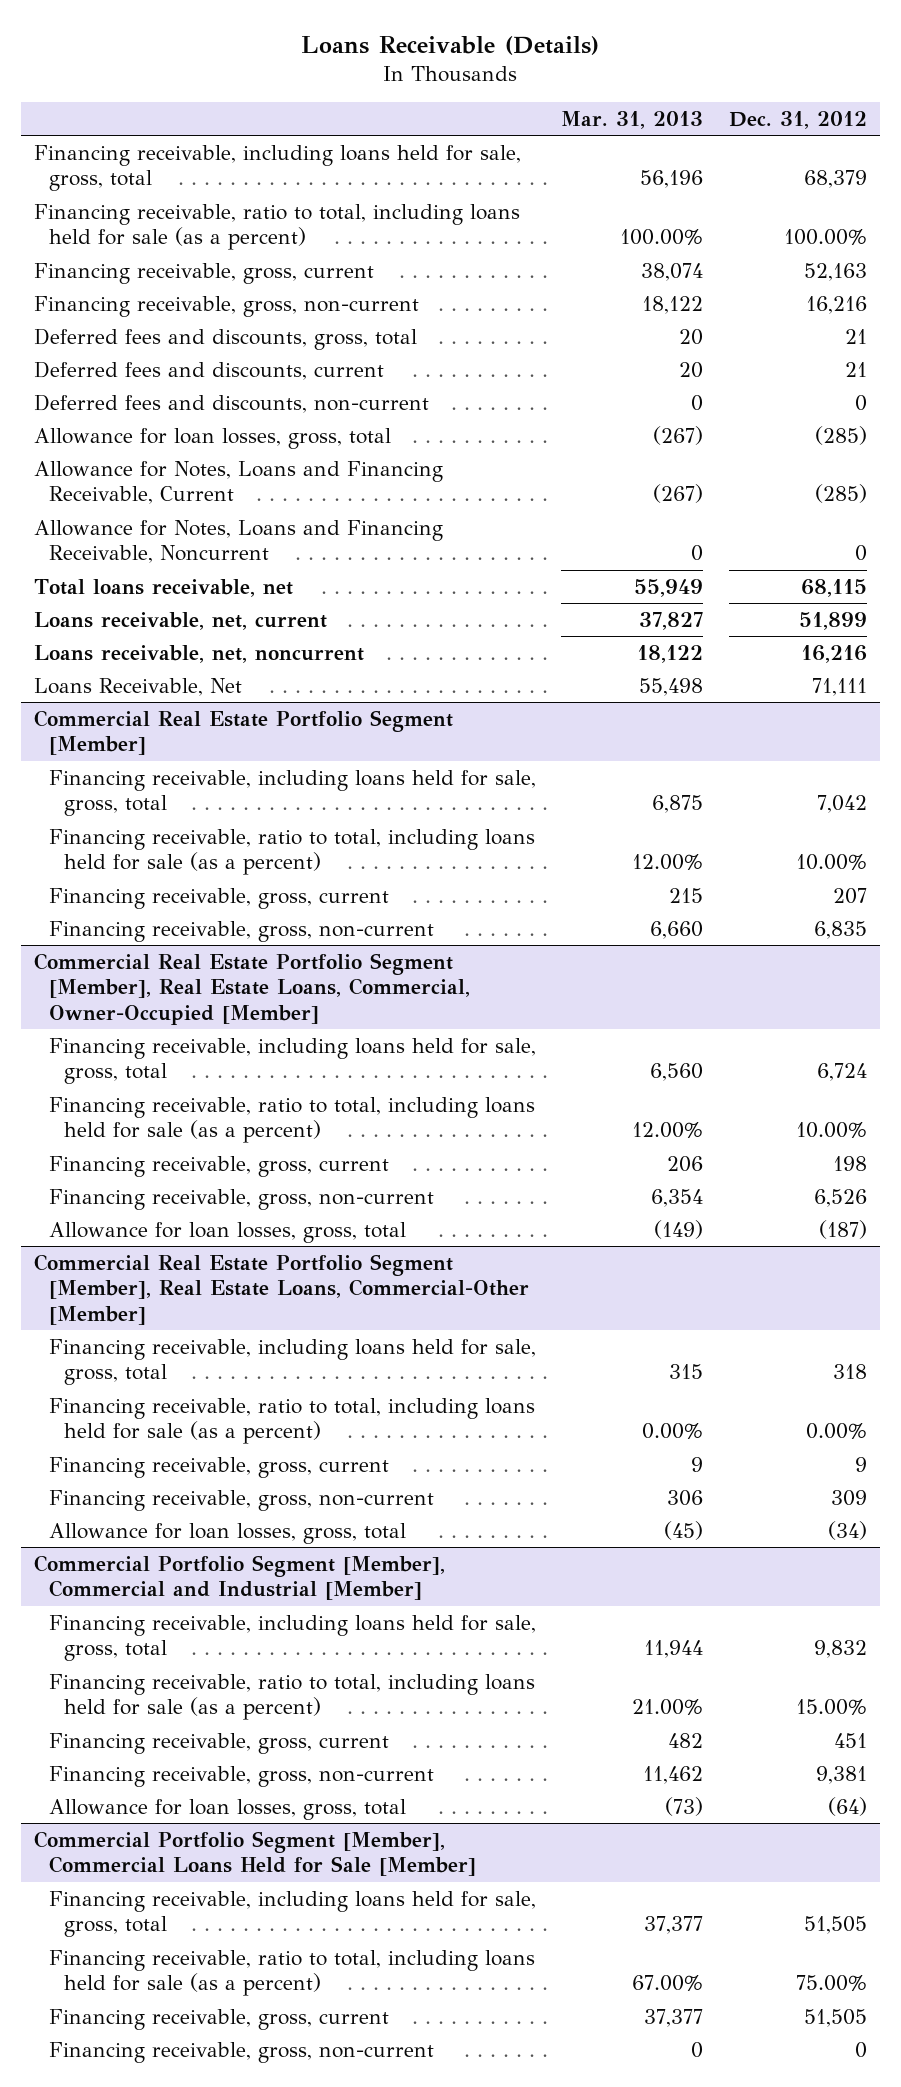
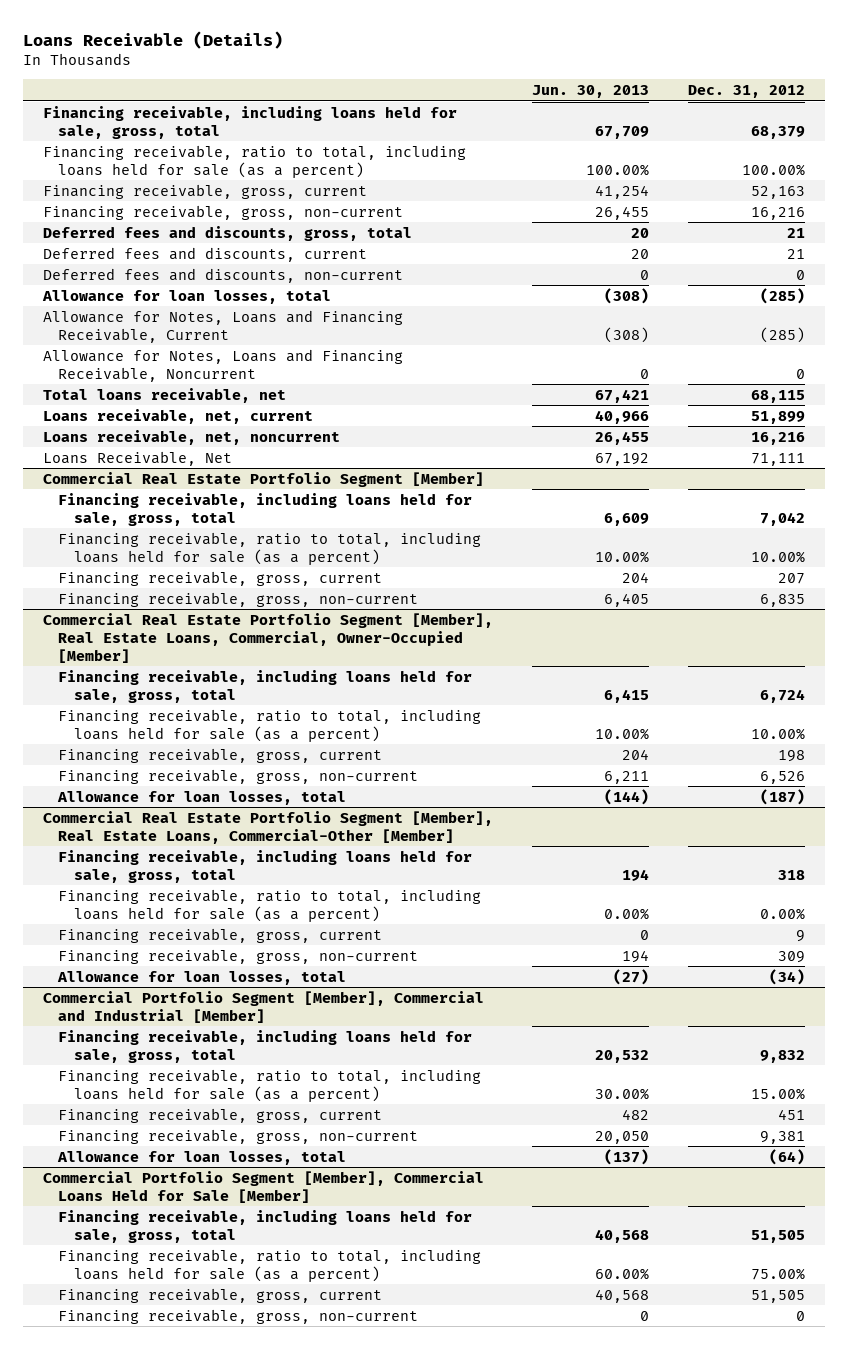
[561,110,704,129] Mar. 31, 2013 -> none
none -> [532,84,650,98] Jun. 30, 2013
[33,427,391,449] Allowance for loan losses, gross, total -> [41,289,331,304] Allowance for loan losses, total
[48,1221,406,1243] Allowance for loan losses, gross, total -> [57,790,347,805] Allowance for loan losses, total
[48,1522,406,1544] Allowance for loan losses, gross, total -> [57,970,347,985] Allowance for loan losses, total
[48,1798,406,1820] Allowance for loan losses, gross, total -> [57,1150,347,1165] Allowance for loan losses, total

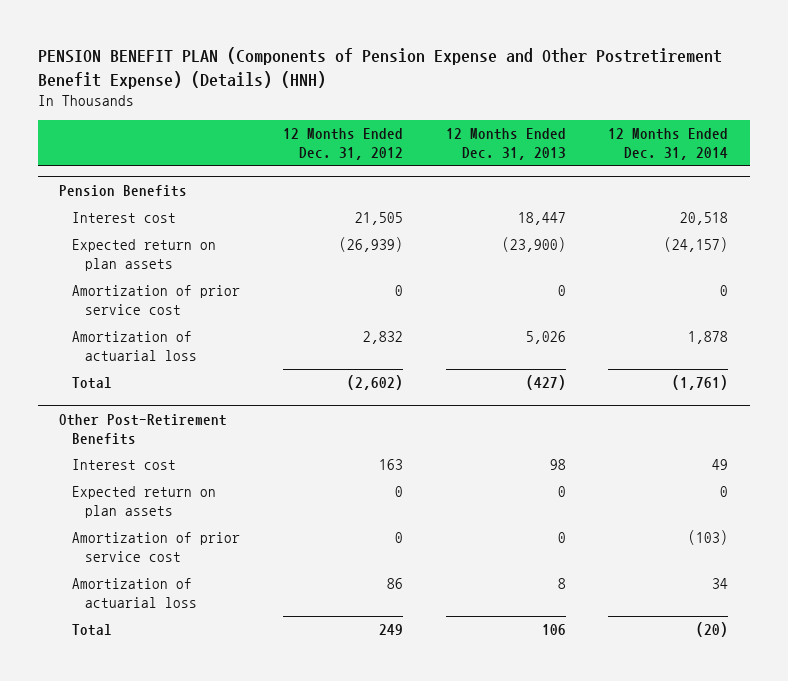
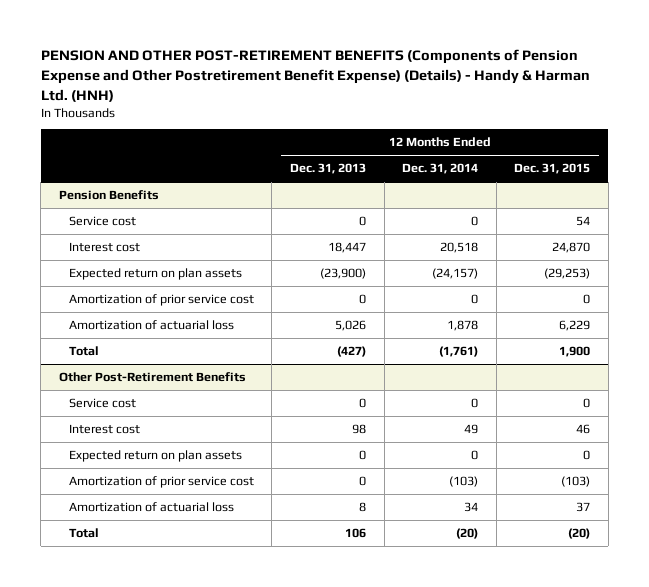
[37,47,722,89] PENSION BENEFIT PLAN (Components of Pension Expense and Other Postretirement Benefit Expense) (Details) (HNH) -> [40,49,590,102] PENSION AND OTHER POST-RETIREMENT BENEFITS (Components of Pension Expense and Other Postretirement Benefit Expense) (Details) - Handy & Harman Ltd. (HNH)
[282,128,403,161] 12 Months Ended Dec. 31, 2012 -> none
none -> [514,163,591,175] Dec. 31, 2015
none -> [68,216,136,227] Service cost
none -> [68,398,136,409] Service cost

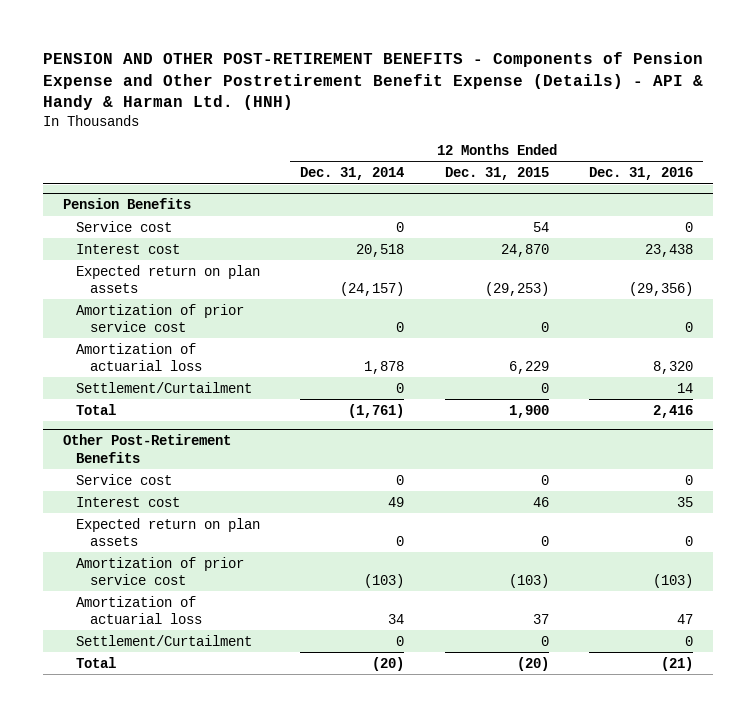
[40,49,590,102] PENSION AND OTHER POST-RETIREMENT BENEFITS (Components of Pension Expense and Other Postretirement Benefit Expense) (Details) - Handy & Harman Ltd. (HNH) -> [42,52,703,111] PENSION AND OTHER POST-RETIREMENT BENEFITS - Components of Pension Expense and Other Postretirement Benefit Expense (Details) - API & Handy & Harman Ltd. (HNH)
[289,163,366,175] Dec. 31, 2013 -> none
none -> [588,167,693,181] Dec. 31, 2016
none -> [76,381,253,393] Settlement/Curtailment
none -> [76,634,253,646] Settlement/Curtailment

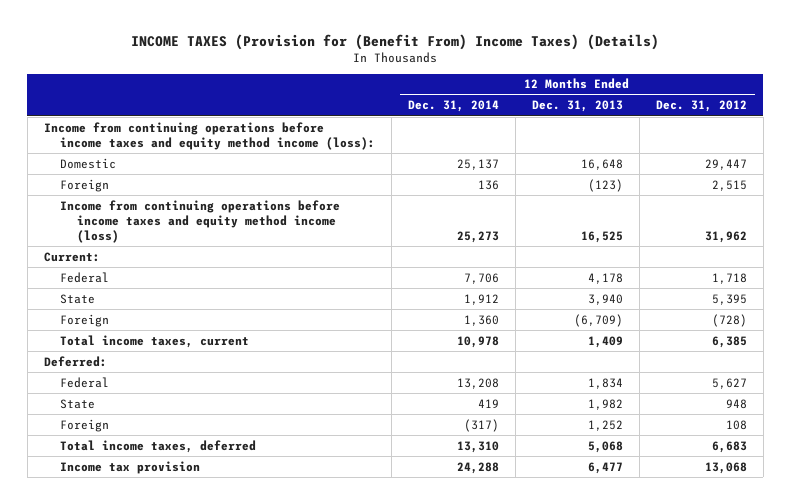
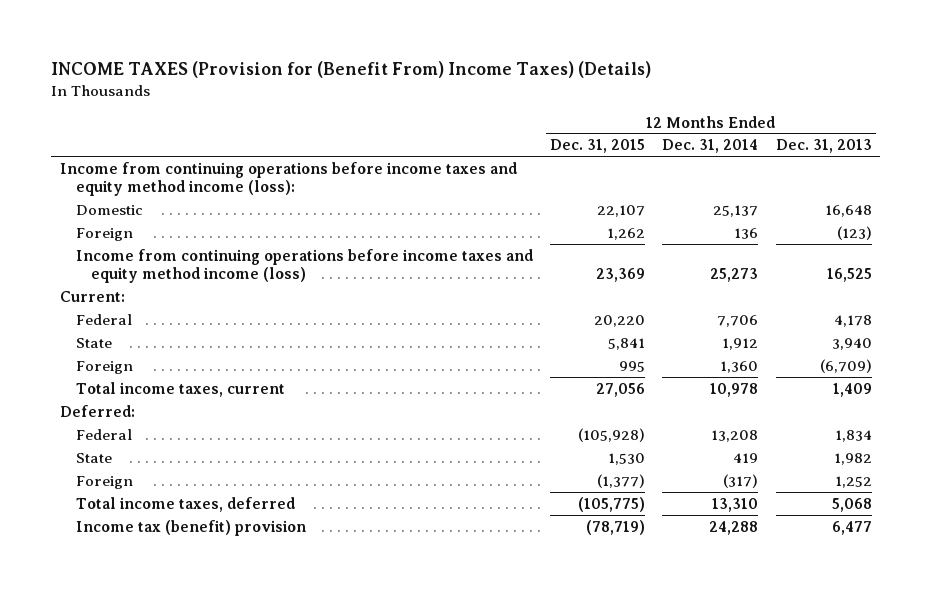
[655,100,747,113] Dec. 31, 2012 -> none
none -> [549,139,645,154] Dec. 31, 2015
[60,460,201,474] Income tax provision -> [75,519,306,536] Income tax (benefit) provision

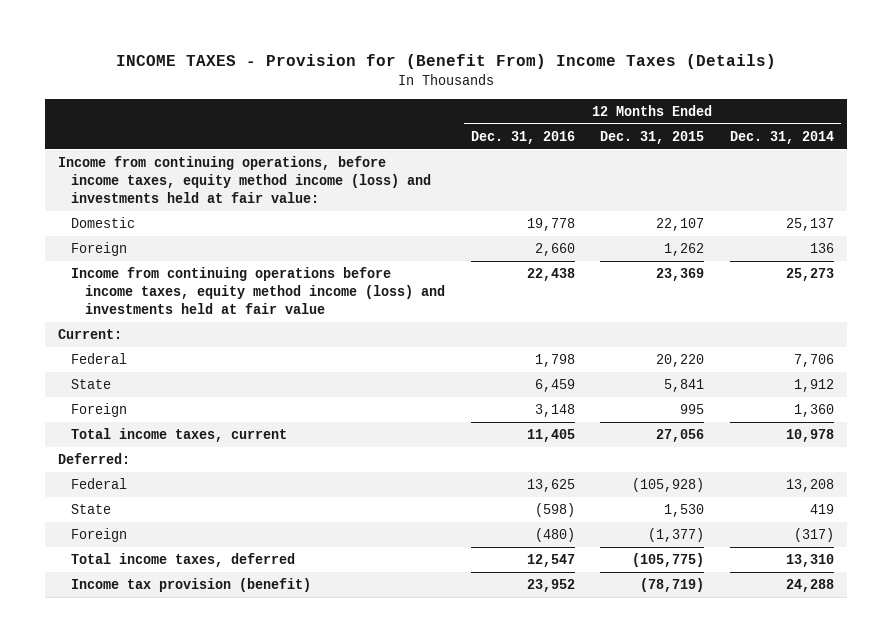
[51,61,652,79] INCOME TAXES (Provision for (Benefit From) Income Taxes) (Details) -> [116,54,777,70] INCOME TAXES - Provision for (Benefit From) Income Taxes (Details)
[775,139,872,154] Dec. 31, 2013 -> none
none -> [470,130,575,144] Dec. 31, 2016
[59,161,517,196] Income from continuing operations before income taxes and equity method income (loss): -> [58,156,432,203] Income from continuing operations, before income taxes, equity method income (loss) and investments held at fair value:
[75,248,533,283] Income from continuing operations before income taxes and equity method income (loss) -> [71,267,445,314] Income from continuing operations before income taxes, equity method income (loss) and investments held at fair value
[75,519,306,536] Income tax (benefit) provision -> [71,578,312,593] Income tax provision (benefit)

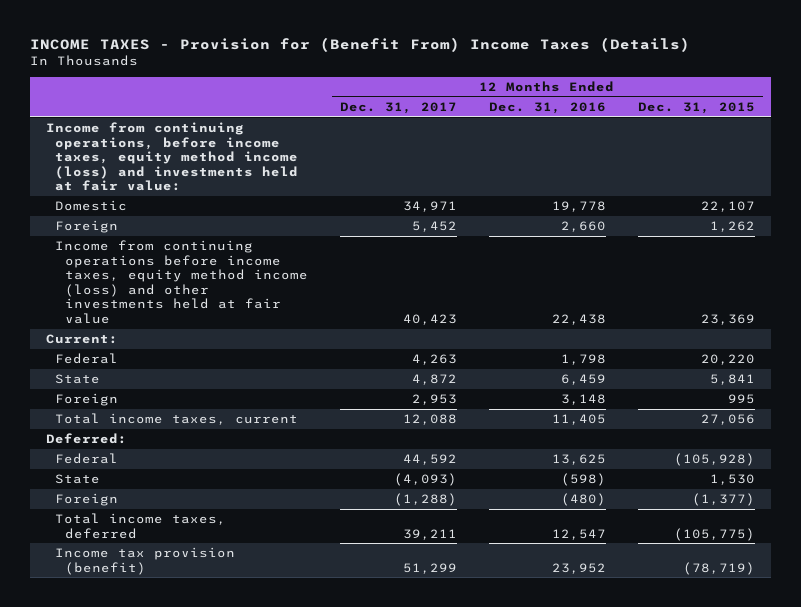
[730,130,835,144] Dec. 31, 2014 -> none
none -> [339,101,457,114] Dec. 31, 2017
[71,267,445,314] Income from continuing operations before income taxes, equity method income (loss) and investments held at fair value -> [55,240,308,324] Income from continuing operations before income taxes, equity method income (loss) and other investments held at fair value

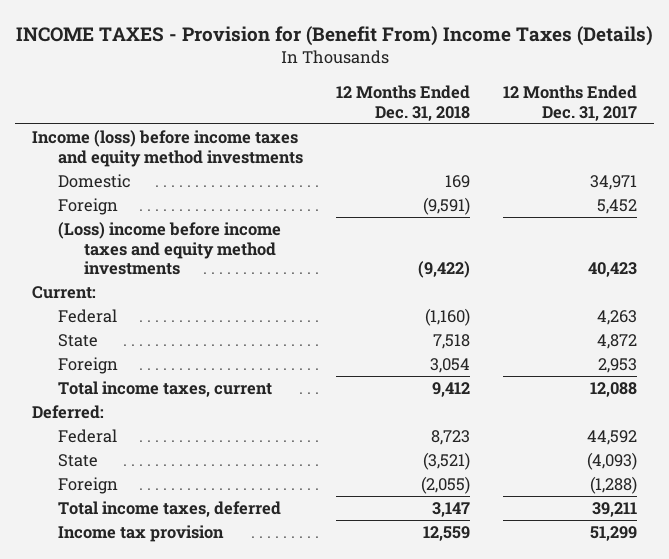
[488,101,606,114] Dec. 31, 2016 -> none
[637,101,755,114] Dec. 31, 2015 -> none
none -> [336,85,471,121] 12 Months Ended Dec. 31, 2018
[46,122,299,192] Income from continuing operations, before income taxes, equity method income (loss) and investments held at fair value: -> [31,130,303,167] Income (loss) before income taxes and equity method investments
[55,240,308,324] Income from continuing operations before income taxes, equity method income (loss) and other investments held at fair value -> [57,222,281,276] (Loss) income before income taxes and equity method investments
[55,547,236,575] Income tax provision (benefit) -> [57,525,224,543] Income tax provision

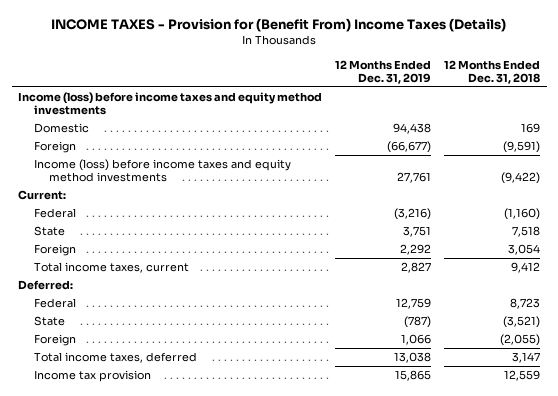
[503,85,638,121] 12 Months Ended Dec. 31, 2017 -> none
none -> [335,59,432,85] 12 Months Ended Dec. 31, 2019
[57,222,281,276] (Loss) income before income taxes and equity method investments -> [33,159,291,183] Income (loss) before income taxes and equity method investments

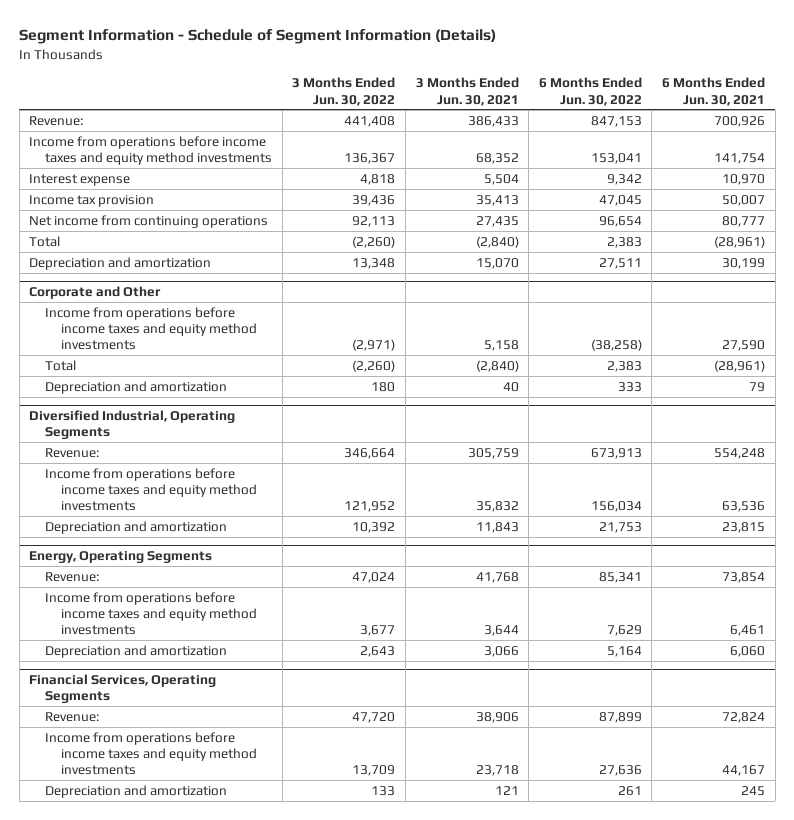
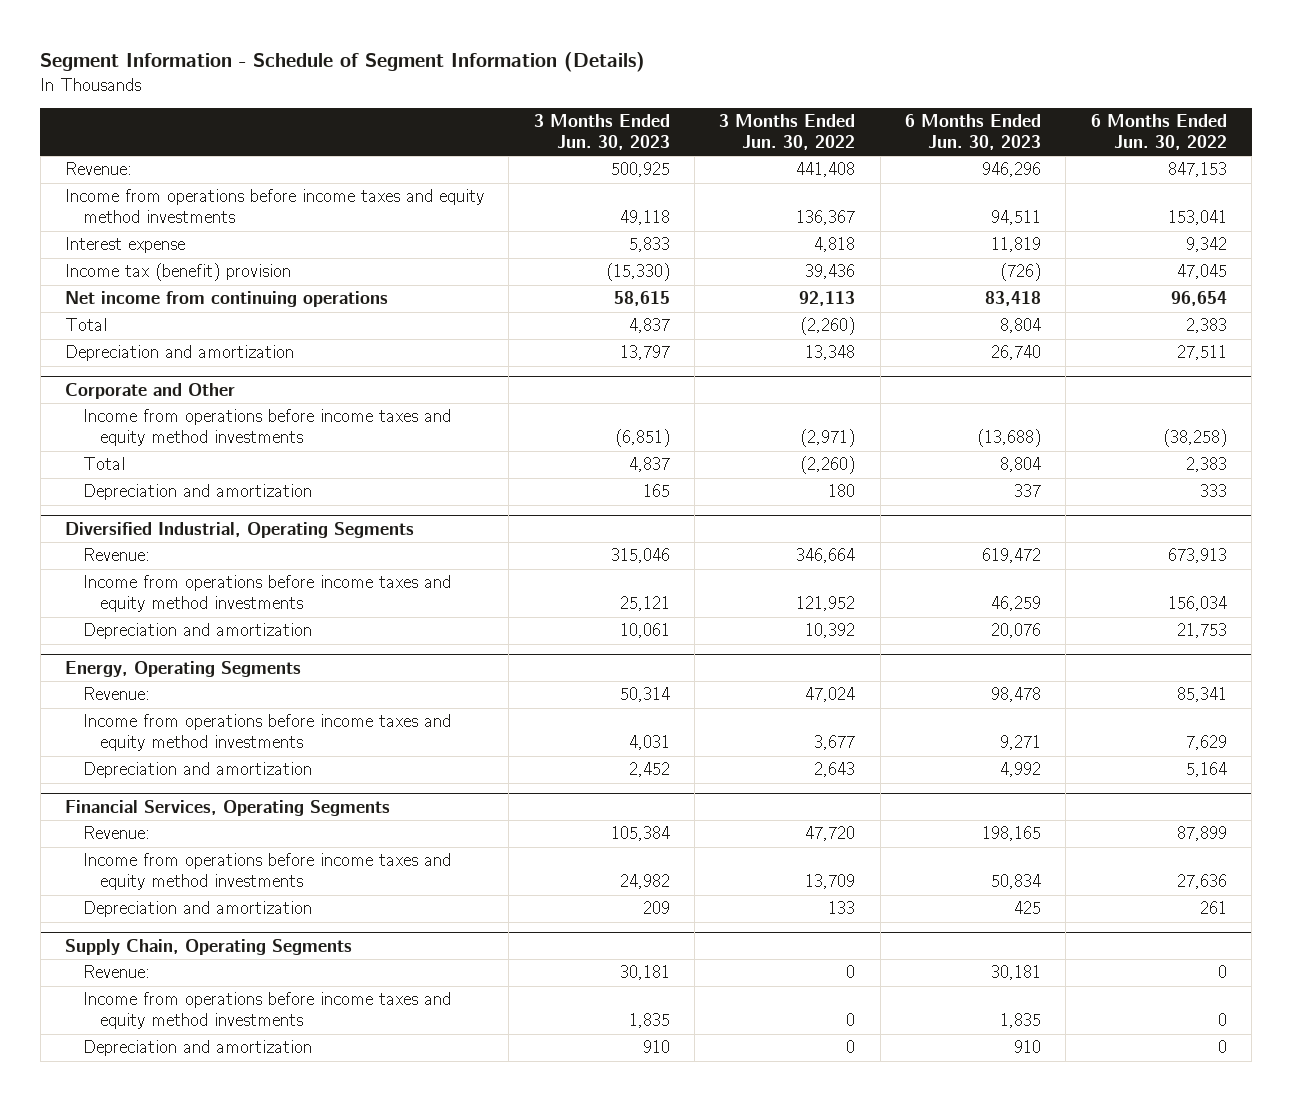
[415,77,519,106] 3 Months Ended Jun. 30, 2021 -> none
[662,77,766,106] 6 Months Ended Jun. 30, 2021 -> none
none -> [533,114,670,151] 3 Months Ended Jun. 30, 2023
none -> [905,114,1042,151] 6 Months Ended Jun. 30, 2023
[29,194,155,207] Income tax provision -> [65,263,292,282] Income tax (benefit) provision
none -> [65,938,353,955] Supply Chain, Operating Segments
none -> [82,965,150,979] Revenue:
none -> [82,992,451,1030] Income from operations before income taxes and equity method investments
none -> [82,1040,312,1057] Depreciation and amortization

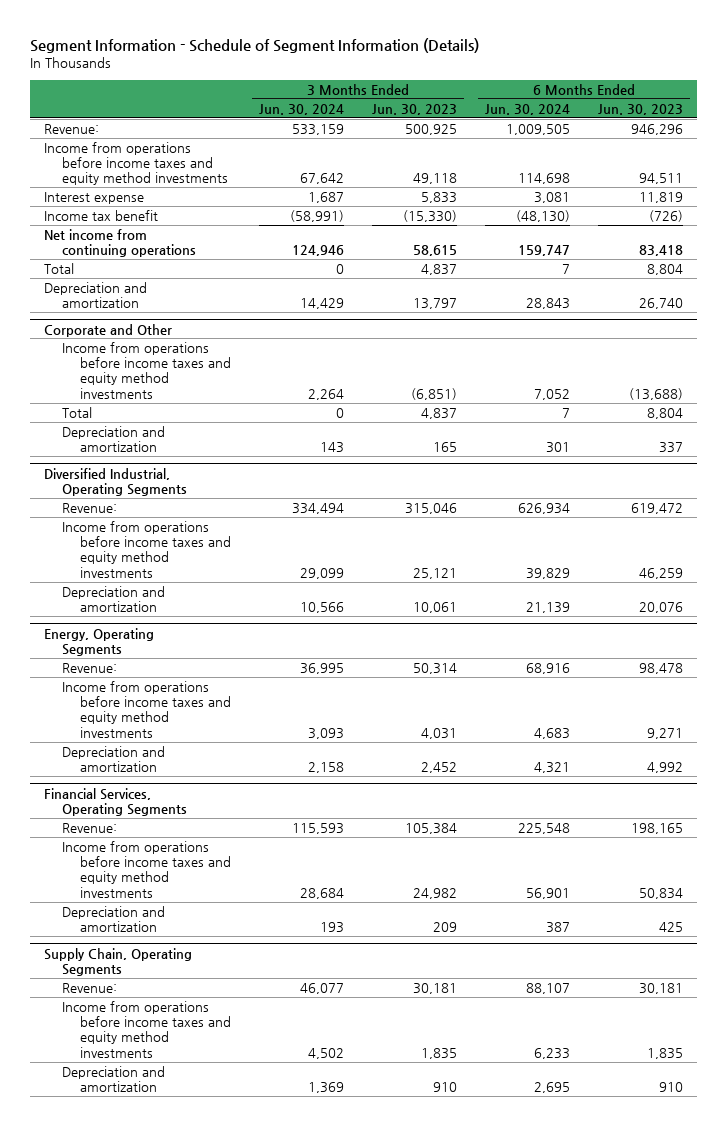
[719,114,856,151] 3 Months Ended Jun. 30, 2022 -> none
[1090,114,1227,151] 6 Months Ended Jun. 30, 2022 -> none
none -> [259,103,345,115] Jun. 30, 2024
none -> [485,103,571,115] Jun. 30, 2024
[65,263,292,282] Income tax (benefit) provision -> [44,209,159,221] Income tax benefit

